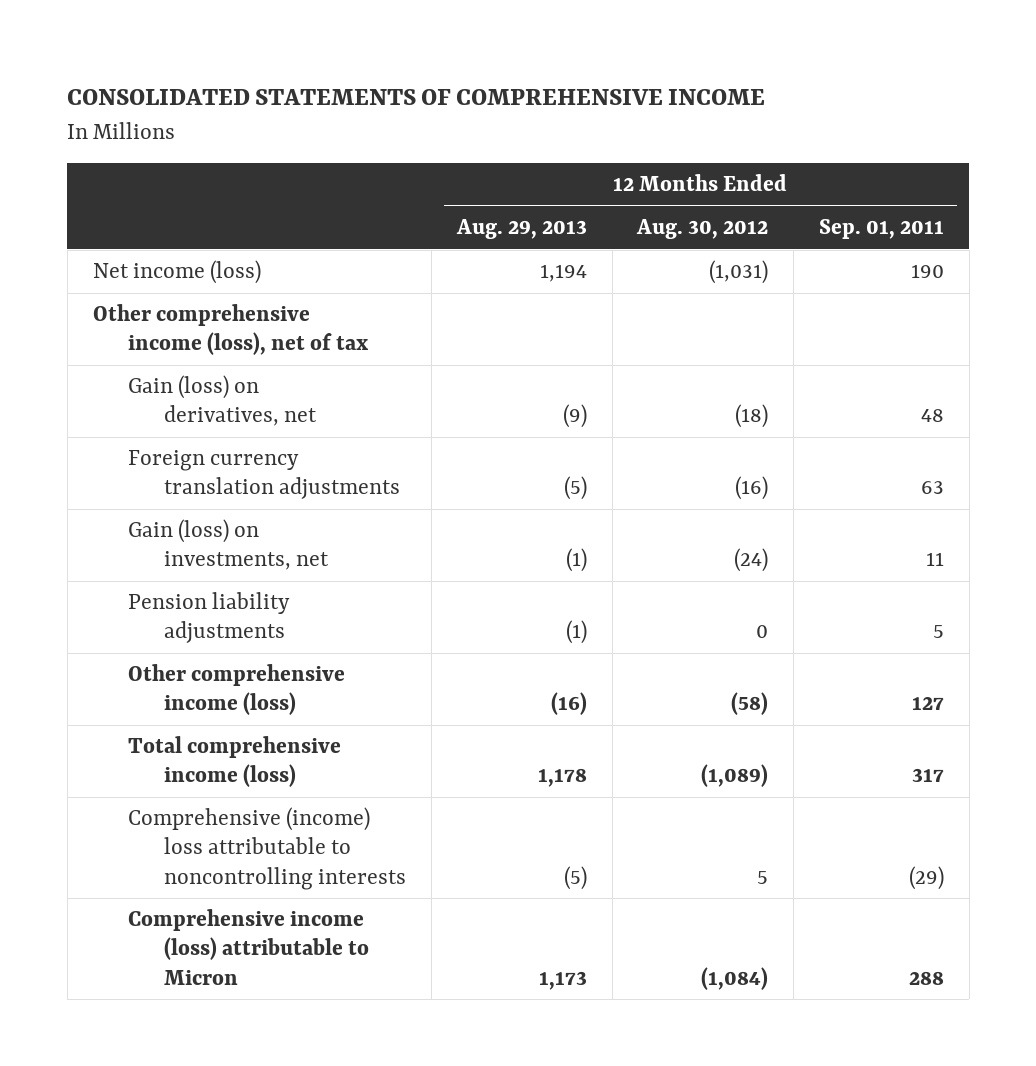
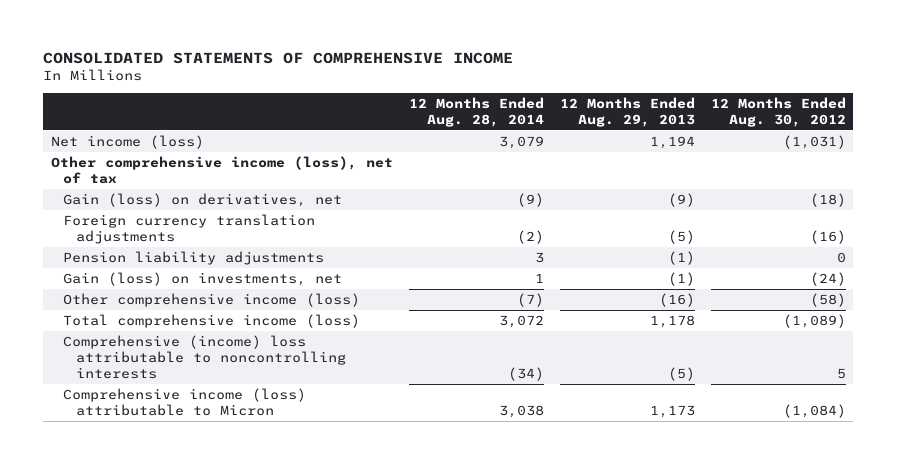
[818,219,944,240] Sep. 01, 2011 -> none
none -> [408,96,544,127] 12 Months Ended Aug. 28, 2014
[128,519,330,571] Gain (loss) on investments, net -> [63,271,343,286] Gain (loss) on investments, net

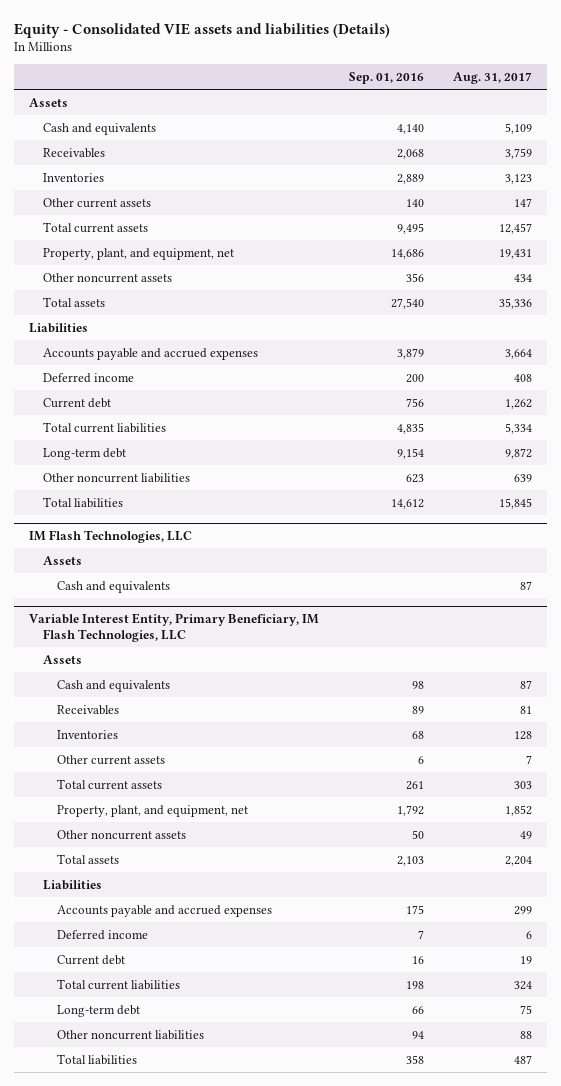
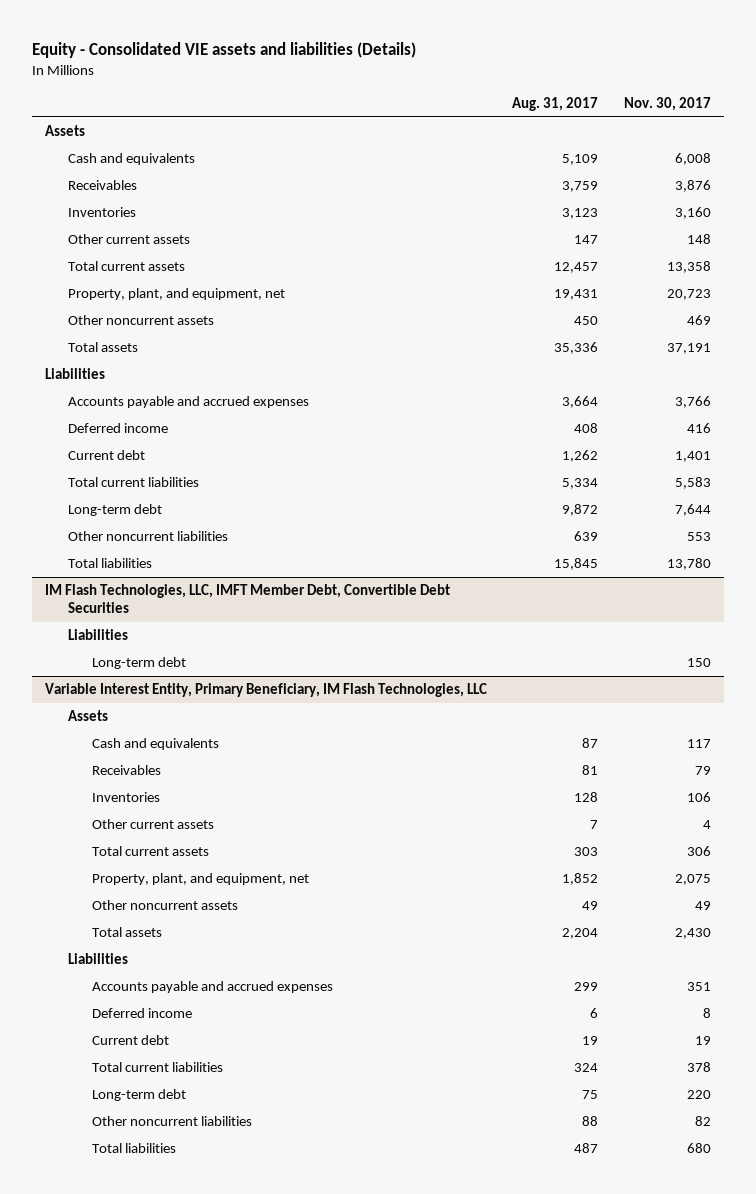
[348,71,424,84] Sep. 01, 2016 -> none
none -> [623,97,711,112] Nov. 30, 2017
[514,273,533,282] 434 -> [574,316,599,326] 450
[28,529,192,543] IM Flash Technologies, LLC -> none
[42,555,82,565] Assets -> none
[56,580,170,593] Cash and equivalents -> none
none -> [44,584,450,614] IM Flash Technologies, LLC, IMFT Member Debt, Convertible Debt Securities
none -> [68,629,129,641] Liabilities
none -> [91,657,186,670] Long-term debt

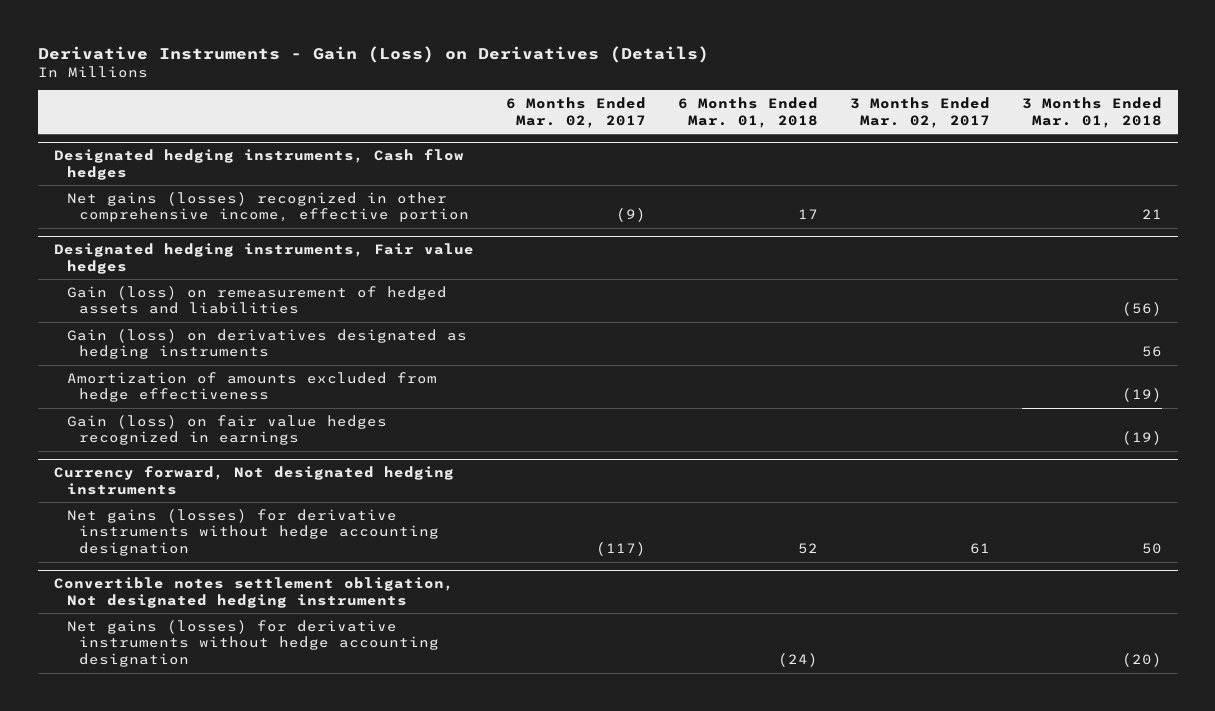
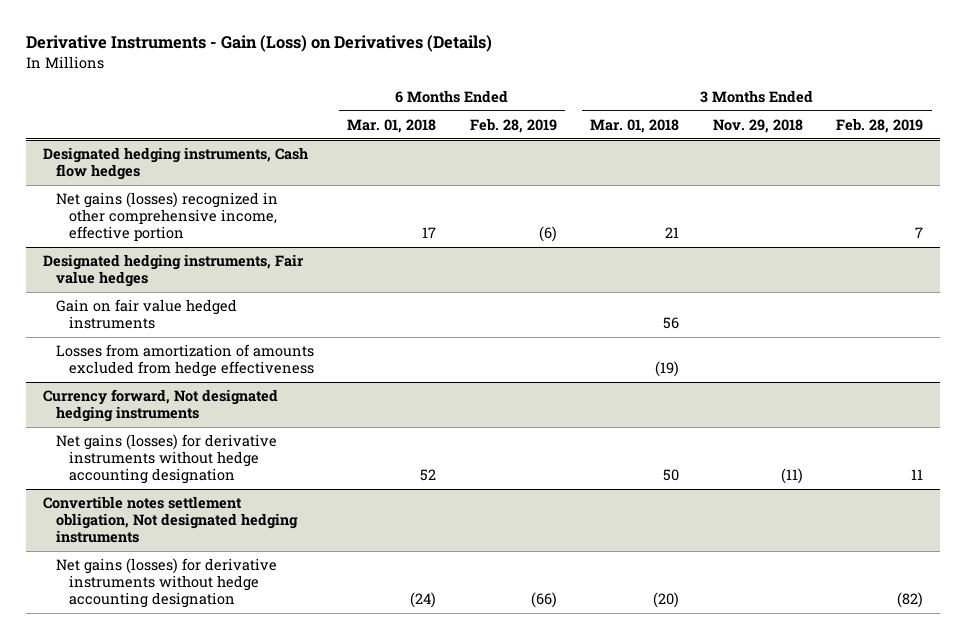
[505,96,646,128] 6 Months Ended Mar. 02, 2017 -> none
[849,96,990,128] 3 Months Ended Mar. 02, 2017 -> none
none -> [469,117,557,133] Feb. 28, 2019
none -> [712,118,803,133] Nov. 29, 2018
none -> [836,117,924,133] Feb. 28, 2019
[66,285,447,315] Gain (loss) on remeasurement of hedged assets and liabilities -> none
[66,414,387,446] Gain (loss) on fair value hedges recognized in earnings -> none
[66,328,467,360] Gain (loss) on derivatives designated as hedging instruments -> [55,299,237,330] Gain on fair value hedged instruments
[66,371,437,403] Amortization of amounts excluded from hedge effectiveness -> [55,344,314,378] Losses from amortization of amounts excluded from hedge effectiveness

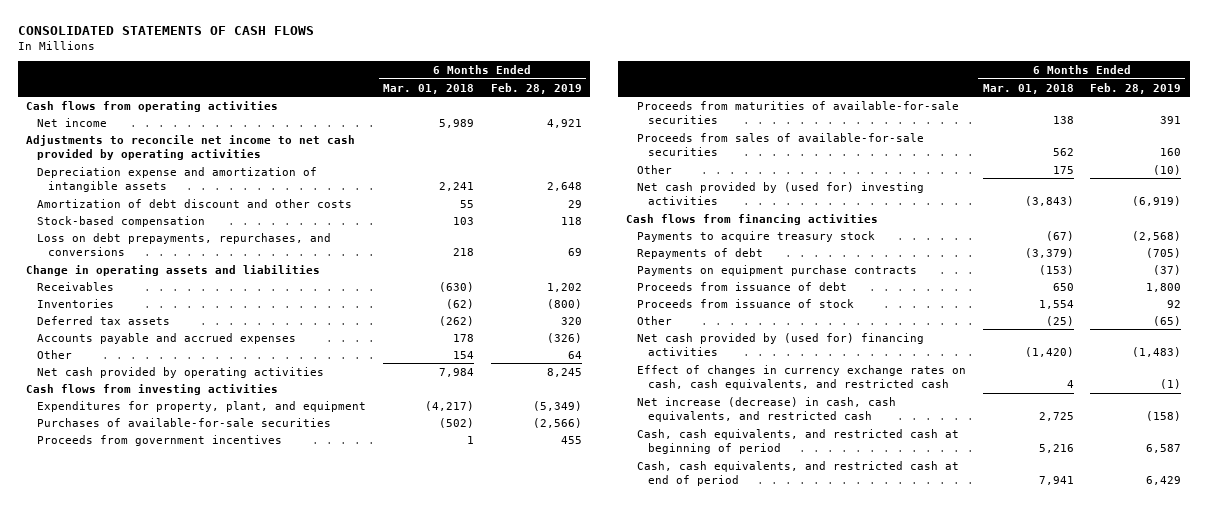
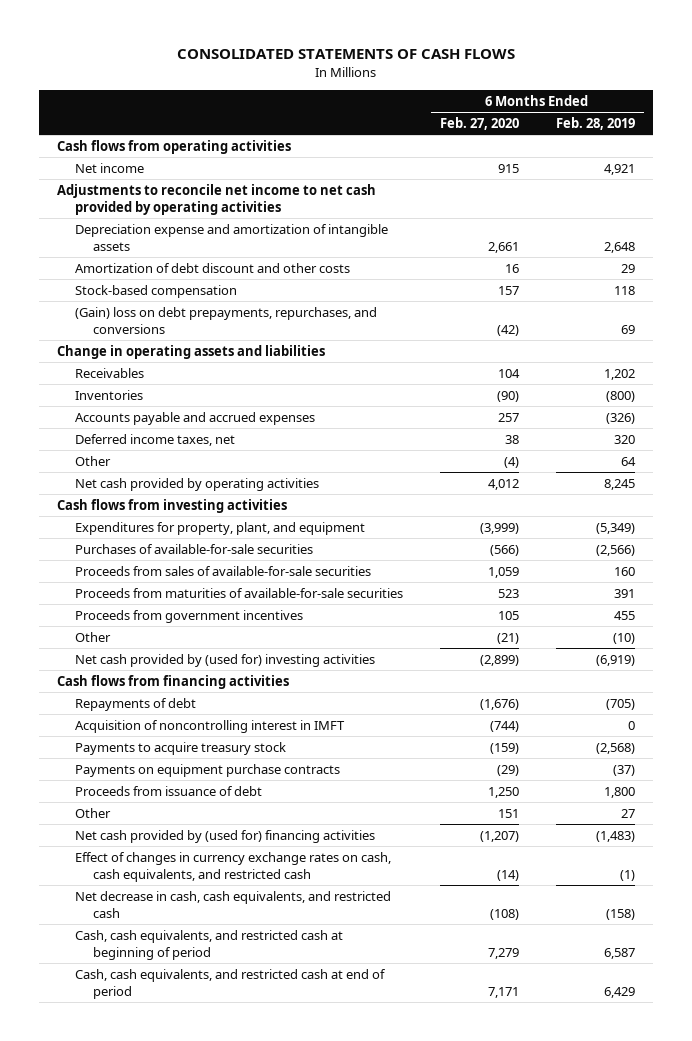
[382,83,474,94] Mar. 01, 2018 -> none
none -> [440,117,520,131] Feb. 27, 2020
[37,232,332,256] Loss on debt prepayments, repurchases, and conversions -> [75,306,378,334] (Gain) loss on debt prepayments, repurchases, and conversions
[37,315,171,325] Deferred tax assets -> none
none -> [75,433,236,446] Deferred income taxes, net
[636,100,959,124] Proceeds from maturities of available-for-sale securities -> [75,587,404,598] Proceeds from maturities of available-for-sale securities
[37,434,283,446] Proceeds from government incentives -> [75,609,304,623] Proceeds from government incentives
none -> [75,719,346,733] Acquisition of noncontrolling interest in IMFT
[636,230,875,242] Payments to acquire treasury stock -> [75,741,287,755] Payments to acquire treasury stock
[636,298,854,308] Proceeds from issuance of stock -> none
[1153,315,1182,326] (65) -> [620,808,635,818] 27
[636,396,896,422] Net increase (decrease) in cash, cash equivalents, and restricted cash -> [75,890,392,918] Net decrease in cash, cash equivalents, and restricted cash

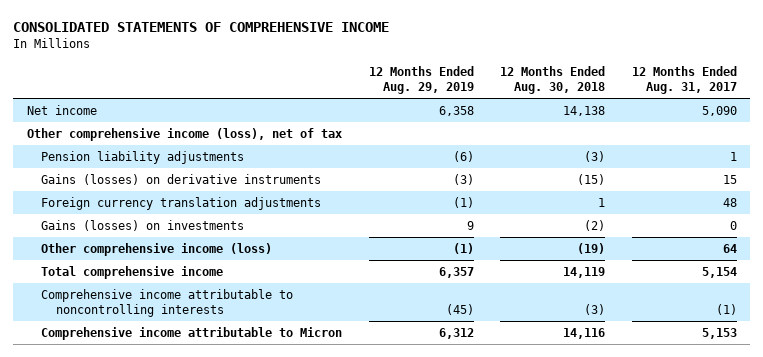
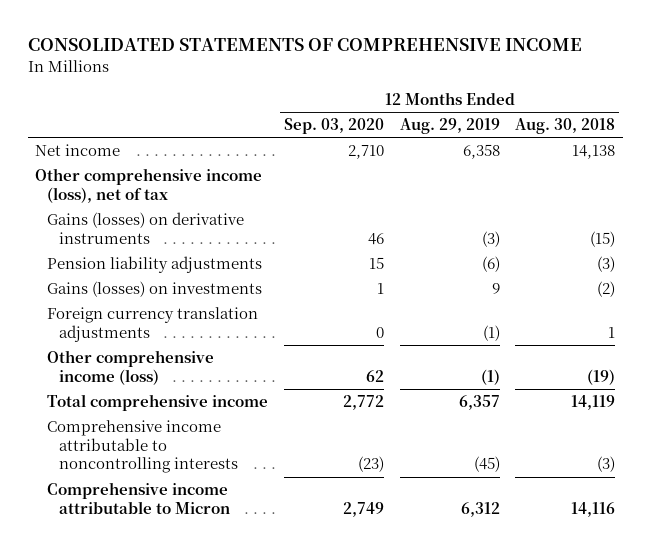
[631,66,737,95] 12 Months Ended Aug. 31, 2017 -> none
none -> [283,118,384,135] Sep. 03, 2020
[41,150,245,164] Pension liability adjustments -> [47,256,263,274] Pension liability adjustments
[41,196,322,210] Foreign currency translation adjustments -> [47,307,259,342] Foreign currency translation adjustments

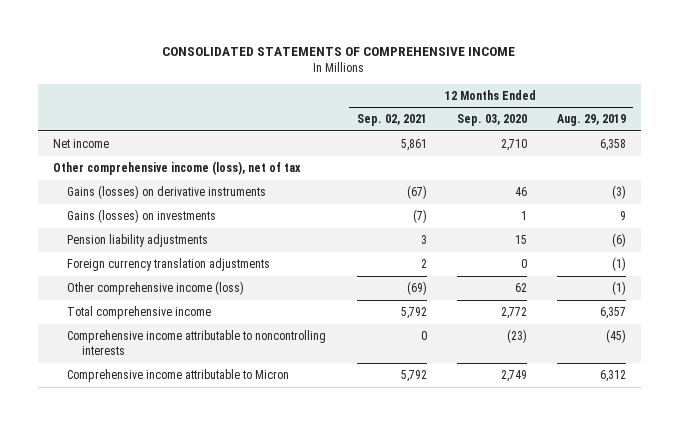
[515,118,616,135] Aug. 30, 2018 -> none
none -> [356,114,427,127] Sep. 02, 2021
[47,256,263,274] Pension liability adjustments -> [67,233,209,247] Pension liability adjustments

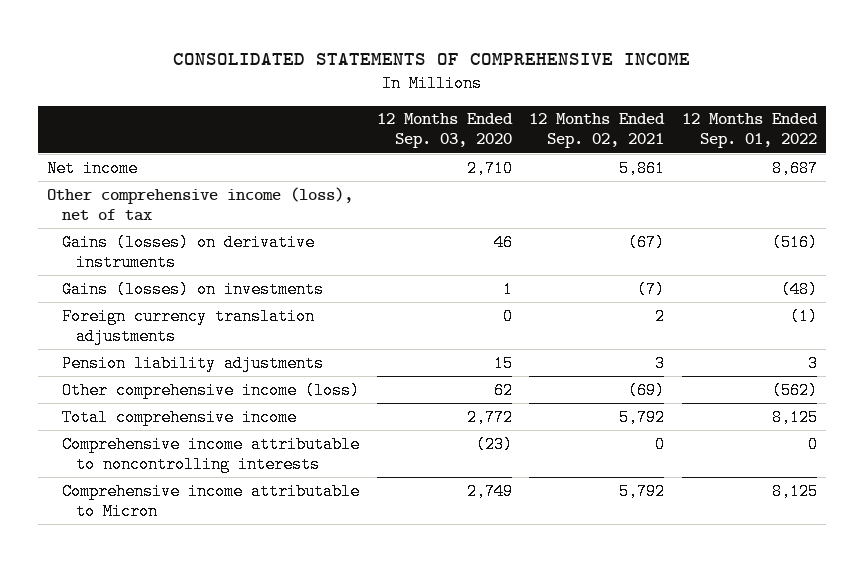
[556,114,626,127] Aug. 29, 2019 -> none
none -> [682,113,819,149] 12 Months Ended Sep. 01, 2022
[67,233,209,247] Pension liability adjustments -> [61,354,324,372] Pension liability adjustments

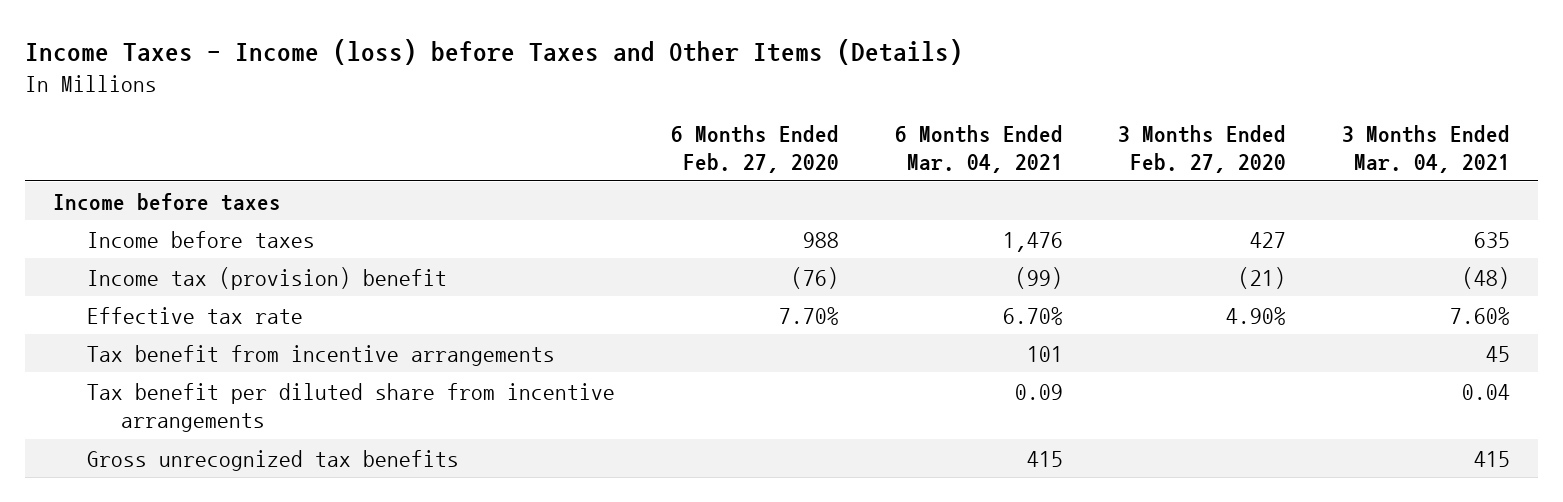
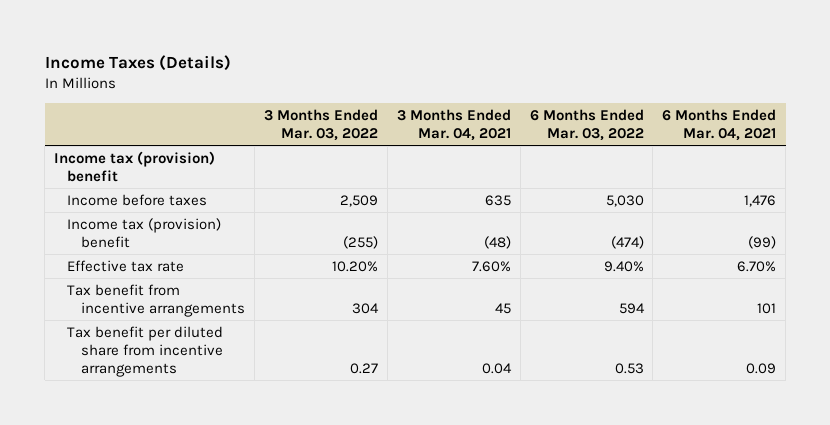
[24,39,963,66] Income Taxes - Income (loss) before Taxes and Other Items (Details) -> [44,54,231,71] Income Taxes (Details)
[670,124,839,173] 6 Months Ended Feb. 27, 2020 -> none
[1118,124,1287,173] 3 Months Ended Feb. 27, 2020 -> none
none -> [263,108,378,141] 3 Months Ended Mar. 03, 2022
none -> [529,108,644,141] 6 Months Ended Mar. 03, 2022
[52,192,281,211] Income before taxes -> none
none -> [53,150,215,182] Income tax (provision) benefit
[86,449,459,471] Gross unrecognized tax benefits -> none

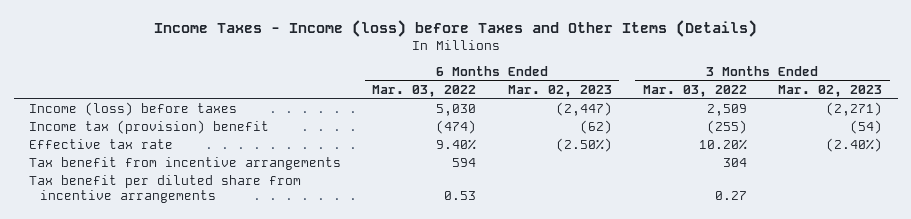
[44,54,231,71] Income Taxes (Details) -> [153,20,757,38] Income Taxes - Income (loss) before Taxes and Other Items (Details)
[396,108,511,141] 3 Months Ended Mar. 04, 2021 -> none
[662,108,777,141] 6 Months Ended Mar. 04, 2021 -> none
none -> [507,85,612,98] Mar. 02, 2023
none -> [778,85,883,98] Mar. 02, 2023
[53,150,215,182] Income tax (provision) benefit -> none
[67,193,208,206] Income before taxes -> [29,102,238,117] Income (loss) before taxes

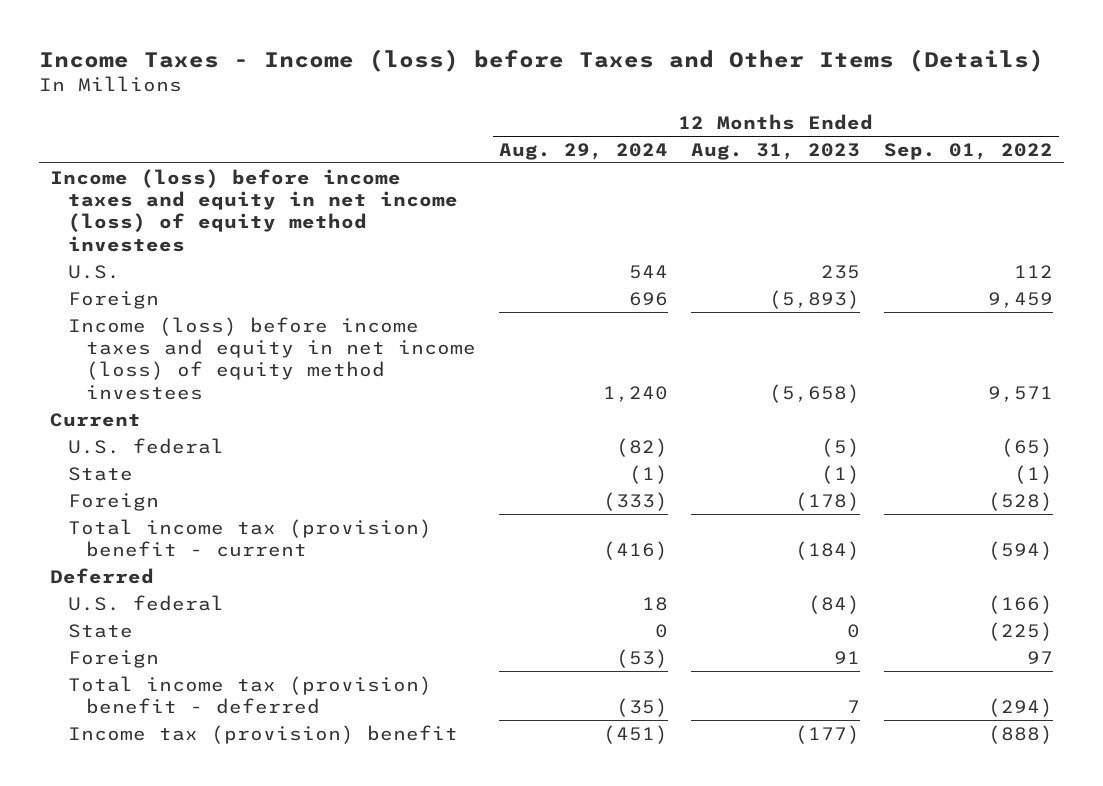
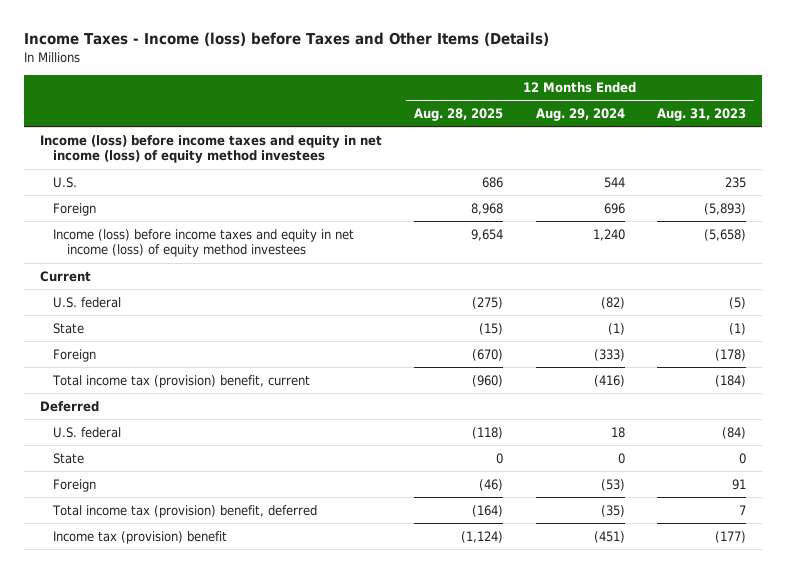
[883,142,1053,160] Sep. 01, 2022 -> none
none -> [414,107,504,121] Aug. 28, 2025
[68,518,433,558] Total income tax (provision) benefit - current -> [52,374,311,388] Total income tax (provision) benefit, current
[68,675,433,715] Total income tax (provision) benefit - deferred -> [52,504,318,518] Total income tax (provision) benefit, deferred

